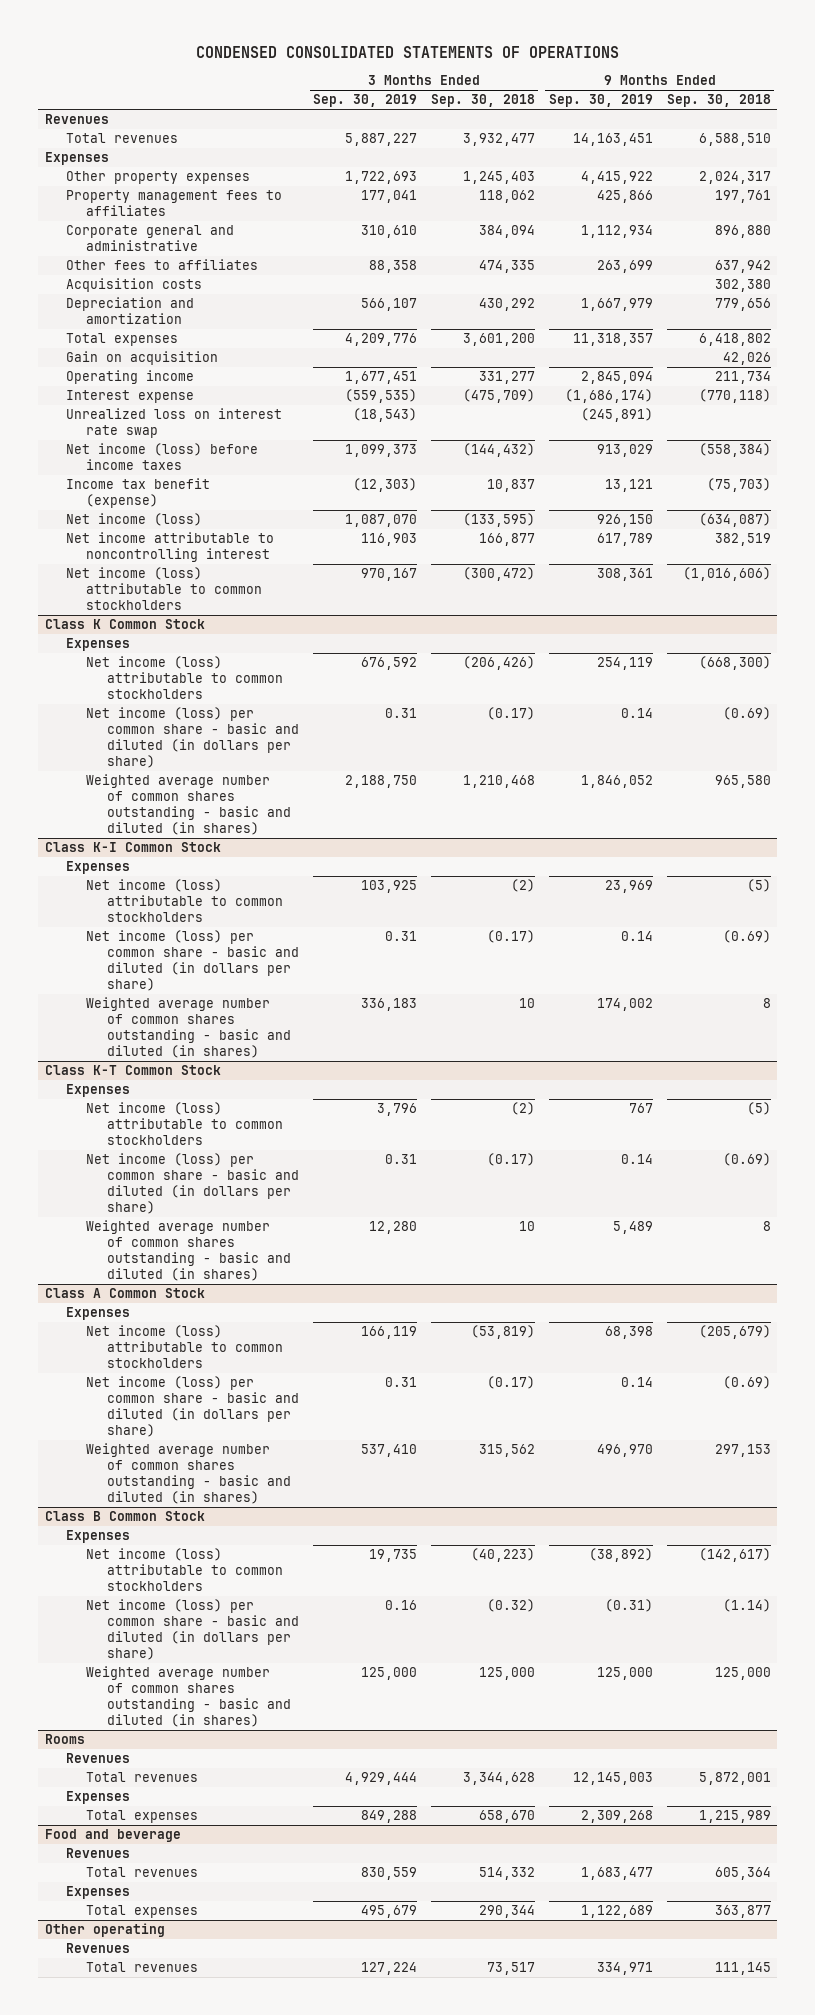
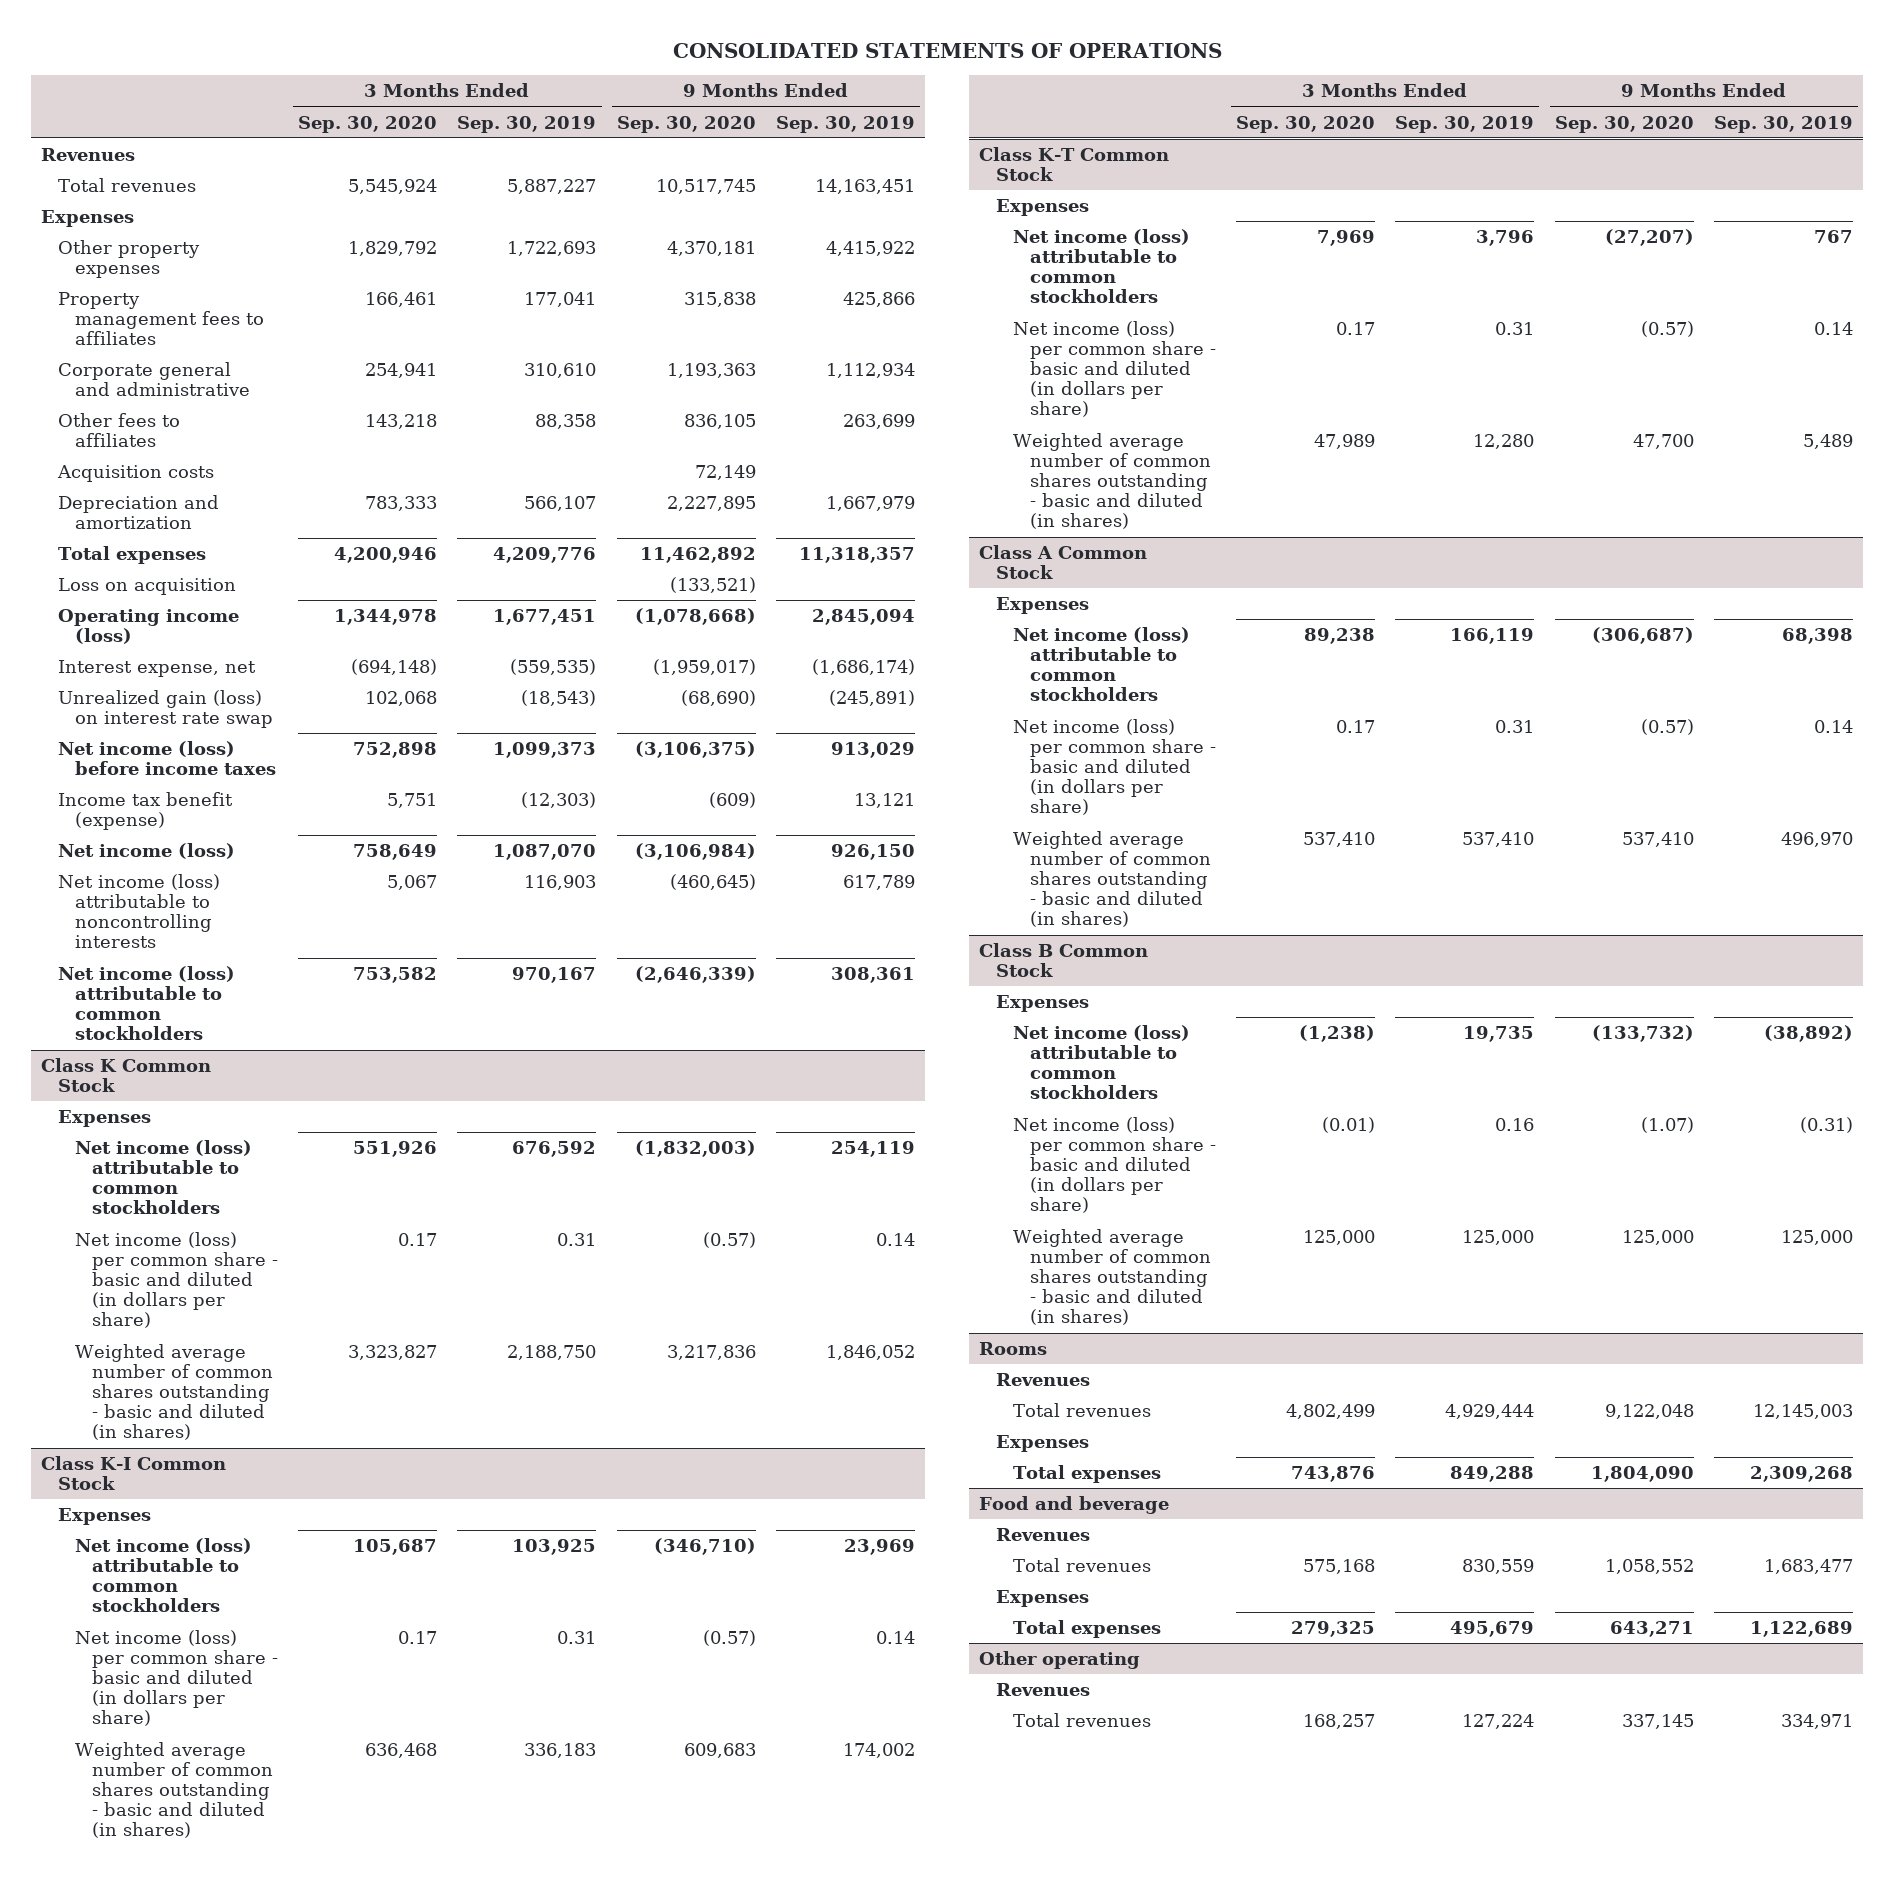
[195,46,619,59] CONDENSED CONSOLIDATED STATEMENTS OF OPERATIONS -> [672,42,1222,58] CONSOLIDATED STATEMENTS OF OPERATIONS
[430,94,535,108] Sep. 30, 2018 -> none
[666,94,771,108] Sep. 30, 2018 -> none
none -> [298,115,438,133] Sep. 30, 2020
none -> [616,115,756,133] Sep. 30, 2020
[65,351,218,366] Gain on acquisition -> [57,578,236,596] Loss on acquisition
[65,370,194,385] Operating income -> [57,609,239,645] Operating income (loss)
[65,390,194,404] Interest expense -> [57,660,256,678] Interest expense, net
[65,408,282,439] Unrealized loss on interest rate swap -> [57,690,273,729] Unrealized gain (loss) on interest rate swap
[65,532,274,563] Net income attributable to noncontrolling interest -> [57,874,220,949] Net income (loss) attributable to noncontrolling interests

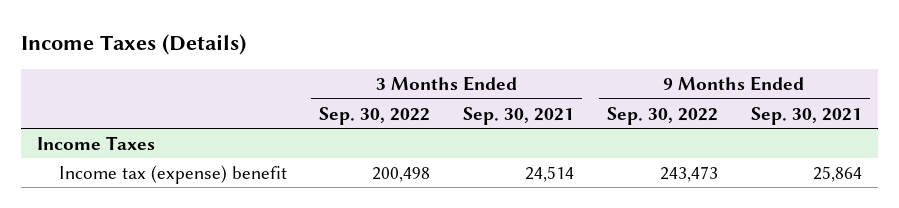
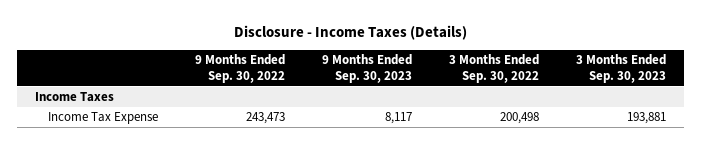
[20,34,246,56] Income Taxes (Details) -> [233,25,467,41] Disclosure - Income Taxes (Details)
[463,106,575,125] Sep. 30, 2021 -> none
[750,106,862,125] Sep. 30, 2021 -> none
none -> [322,54,413,83] 9 Months Ended Sep. 30, 2023
none -> [575,54,666,83] 3 Months Ended Sep. 30, 2023
[58,164,287,184] Income tax (expense) benefit -> [48,112,159,125] Income Tax Expense

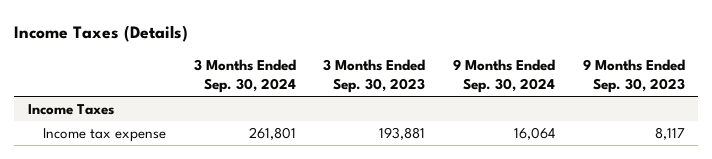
[233,25,467,41] Disclosure - Income Taxes (Details) -> [14,24,189,42] Income Taxes (Details)
[195,54,286,83] 9 Months Ended Sep. 30, 2022 -> none
[448,54,539,83] 3 Months Ended Sep. 30, 2022 -> none
none -> [193,58,296,94] 3 Months Ended Sep. 30, 2024
none -> [453,58,556,94] 9 Months Ended Sep. 30, 2024
[48,112,159,125] Income Tax Expense -> [43,127,167,142] Income tax expense

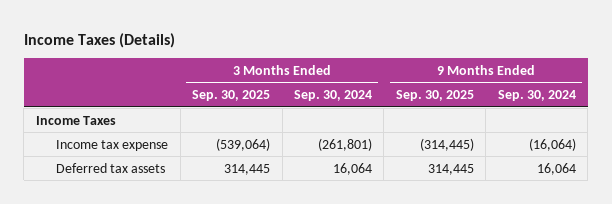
[323,58,426,94] 3 Months Ended Sep. 30, 2023 -> none
[582,58,685,94] 9 Months Ended Sep. 30, 2023 -> none
none -> [192,90,271,102] Sep. 30, 2025
none -> [395,90,474,102] Sep. 30, 2025
[248,126,296,140] 261,801 -> [318,137,373,151] (261,801)
[514,126,556,140] 16,064 -> [528,137,576,151] (16,064)
none -> [56,162,166,173] Deferred tax assets

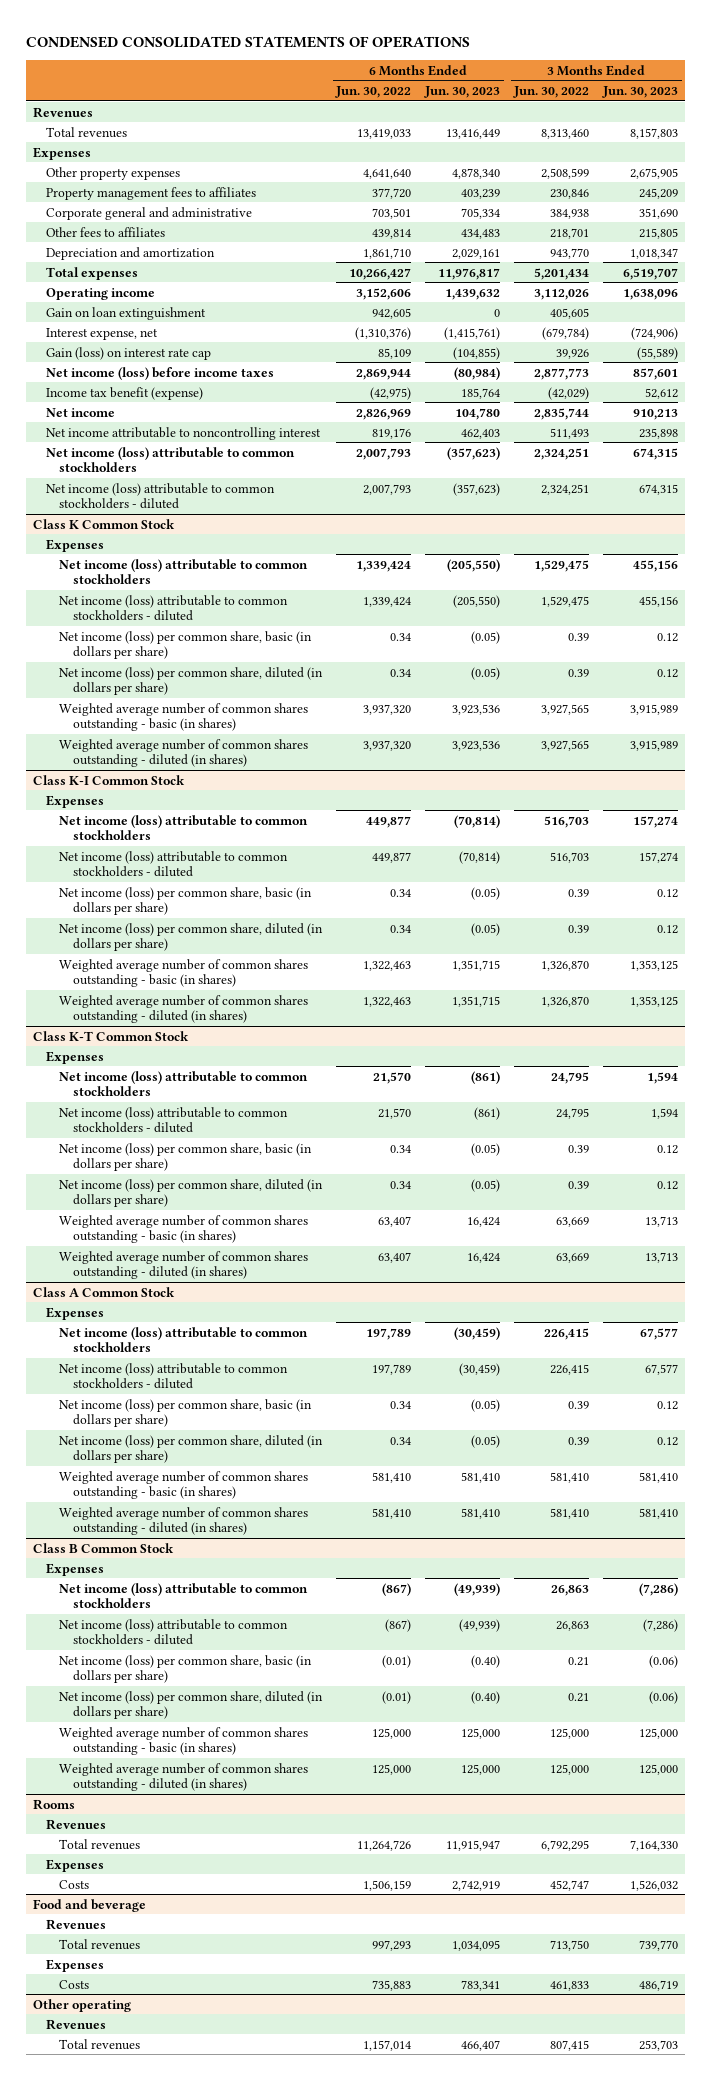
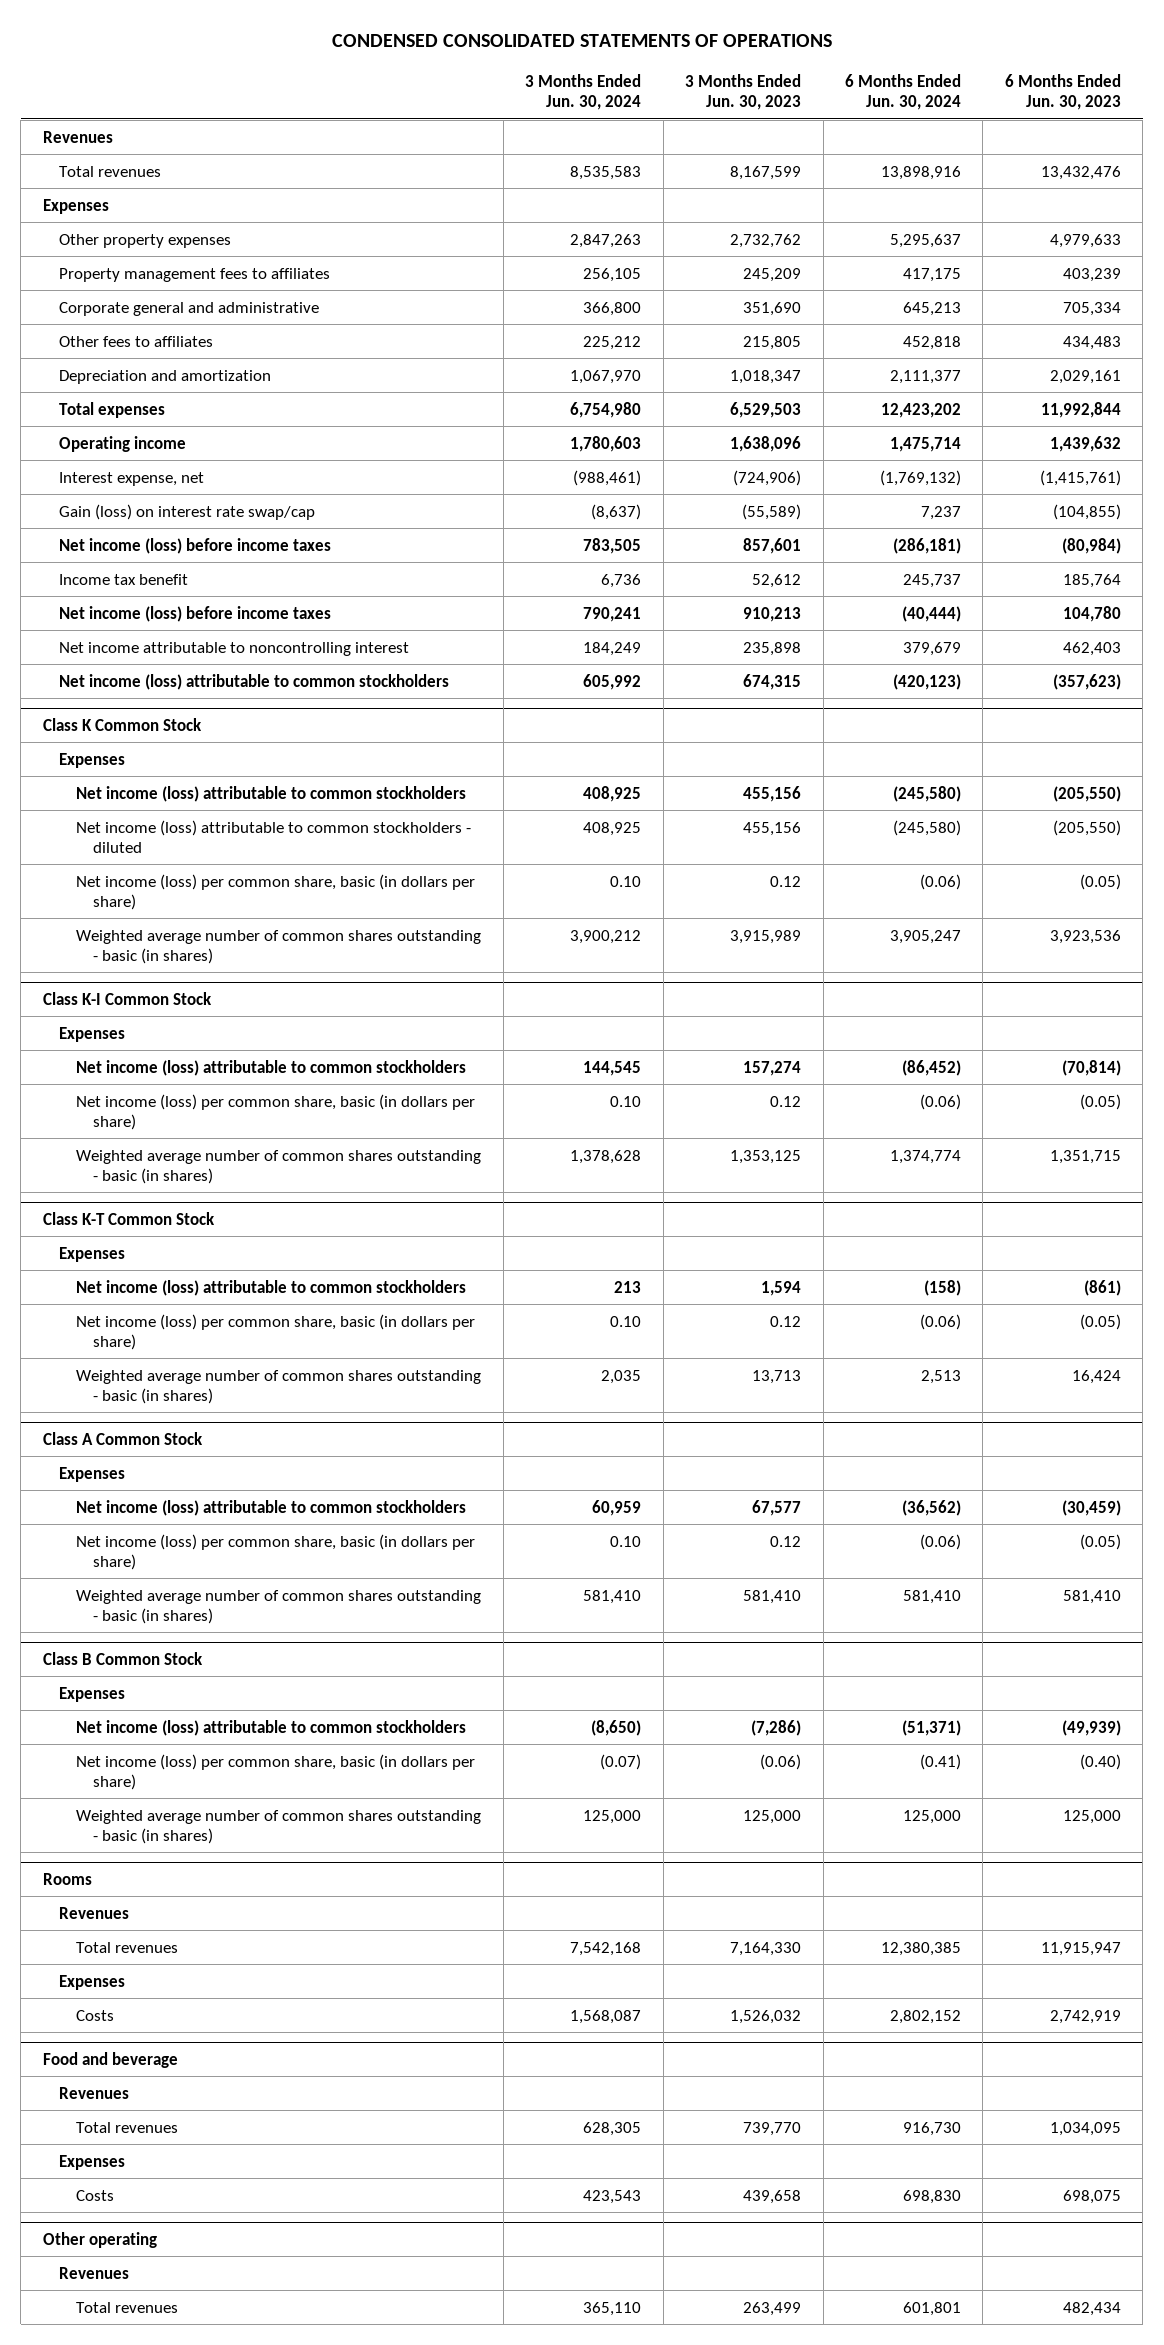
[335,86,412,99] Jun. 30, 2022 -> none
[513,86,590,99] Jun. 30, 2022 -> none
none -> [525,74,642,111] 3 Months Ended Jun. 30, 2024
none -> [844,74,961,111] 6 Months Ended Jun. 30, 2024
[446,128,501,139] 13,416,449 -> [1040,165,1121,180] 13,432,476
[630,127,679,139] 8,157,803 -> [730,165,802,180] 8,167,599
[452,167,501,179] 4,878,340 -> [1049,233,1121,248] 4,979,633
[630,167,679,179] 2,675,905 -> [730,233,802,248] 2,732,762
[438,267,501,280] 11,976,817 -> [1040,401,1121,418] 11,992,844
[623,267,679,280] 6,519,707 -> [730,401,802,418] 6,529,503
[46,306,207,320] Gain on loan extinguishment -> none
[46,346,212,360] Gain (loss) on interest rate cap -> [59,503,316,520] Gain (loss) on interest rate swap/cap
[46,386,204,400] Income tax benefit (expense) -> [59,573,189,585] Income tax benefit
[46,407,116,417] Net income -> [59,605,332,622] Net income (loss) before income taxes
[46,482,276,510] Net income (loss) attributable to common stockholders - diluted -> none
[59,666,324,696] Net income (loss) per common share, diluted (in dollars per share) -> none
[59,738,309,768] Weighted average number of common shares outstanding - diluted (in shares) -> none
[59,850,289,878] Net income (loss) attributable to common stockholders - diluted -> none
[59,922,324,952] Net income (loss) per common share, diluted (in dollars per share) -> none
[59,994,309,1024] Weighted average number of common shares outstanding - diluted (in shares) -> none
[59,1106,289,1134] Net income (loss) attributable to common stockholders - diluted -> none
[59,1178,324,1208] Net income (loss) per common share, diluted (in dollars per share) -> none
[59,1250,309,1280] Weighted average number of common shares outstanding - diluted (in shares) -> none
[59,1362,289,1390] Net income (loss) attributable to common stockholders - diluted -> none
[59,1434,324,1464] Net income (loss) per common share, diluted (in dollars per share) -> none
[59,1506,309,1536] Weighted average number of common shares outstanding - diluted (in shares) -> none
[59,1618,289,1646] Net income (loss) attributable to common stockholders - diluted -> none
[59,1690,324,1720] Net income (loss) per common share, diluted (in dollars per share) -> none
[59,1762,309,1792] Weighted average number of common shares outstanding - diluted (in shares) -> none
[461,1979,501,1991] 783,341 -> [1062,2189,1121,2204] 698,075
[639,1979,679,1991] 486,719 -> [743,2189,802,2204] 439,658
[461,2039,501,2051] 466,407 -> [1062,2301,1121,2316] 482,434
[639,2039,679,2051] 253,703 -> [743,2301,802,2316] 263,499

